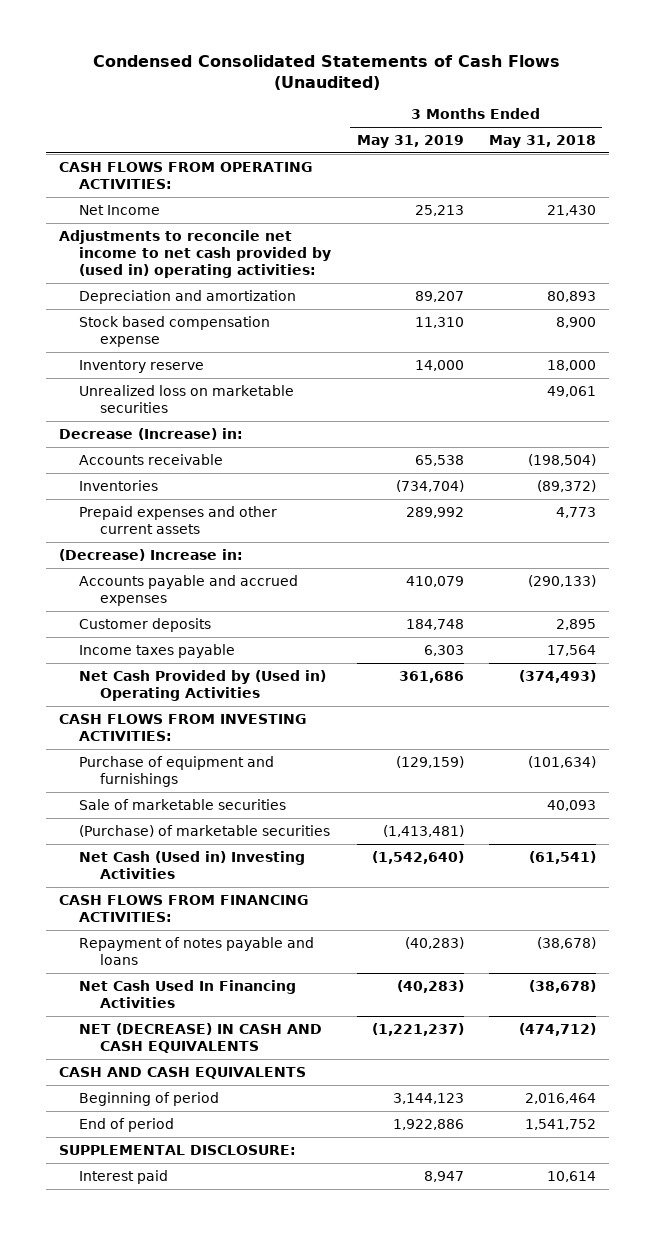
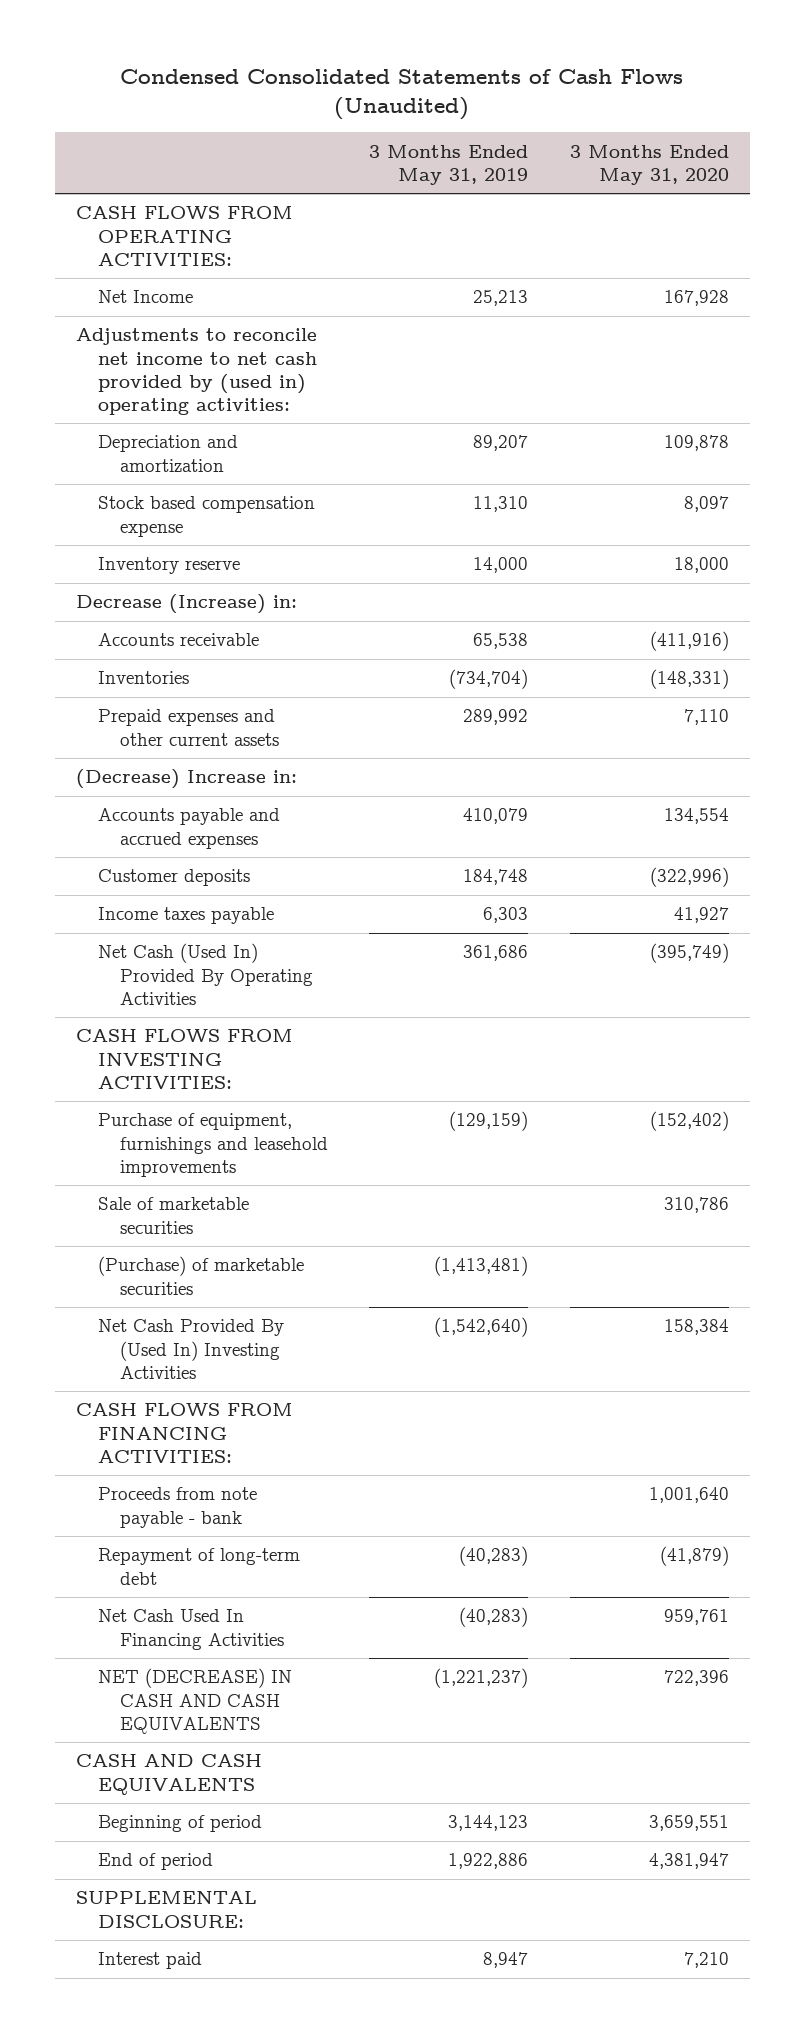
[488,135,596,149] May 31, 2018 -> none
none -> [569,144,729,185] 3 Months Ended May 31, 2020
[79,384,295,413] Unrealized loss on marketable securities -> none
[79,669,327,701] Net Cash Provided by (Used in) Operating Activities -> [97,943,313,1005] Net Cash (Used In) Provided By Operating Activities
[79,755,275,787] Purchase of equipment and furnishings -> [97,1113,328,1177] Purchase of equipment, furnishings and leasehold improvements
[79,850,306,879] Net Cash (Used in) Investing Activities -> [97,1319,284,1379] Net Cash Provided By (Used In) Investing Activities
none -> [97,1487,257,1528] Proceeds from note payable - bank
[79,936,315,965] Repayment of notes payable and loans -> [97,1548,300,1585] Repayment of long-term debt

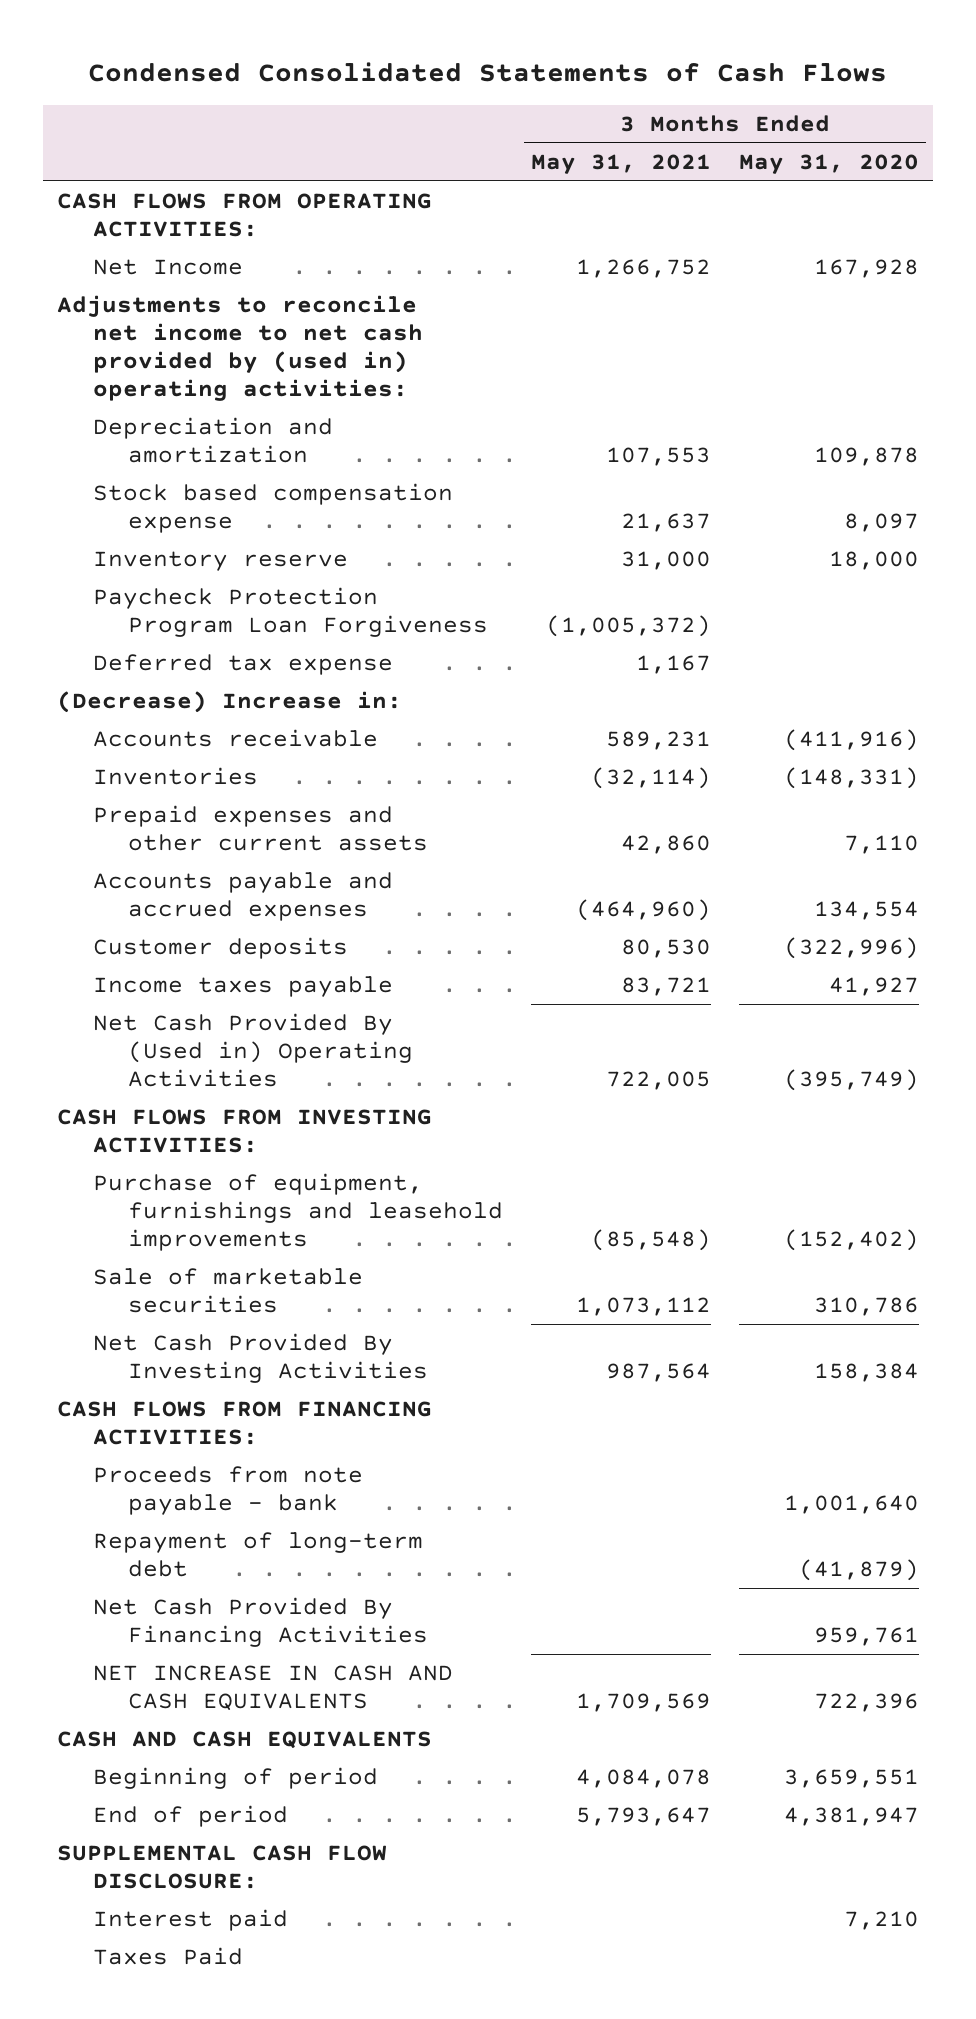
[120,69,684,121] Condensed Consolidated Statements of Cash Flows (Unaudited) -> [88,62,888,83] Condensed Consolidated Statements of Cash Flows
[369,144,529,185] 3 Months Ended May 31, 2019 -> none
none -> [531,153,712,174] May 31, 2021
[75,594,297,615] Decrease (Increase) in: -> none
none -> [92,586,489,637] Paycheck Protection Program Loan Forgiveness
none -> [92,653,393,675] Deferred tax expense
[75,769,297,790] (Decrease) Increase in: -> [57,690,403,713] (Decrease) Increase in:
[97,943,313,1005] Net Cash (Used In) Provided By Operating Activities -> [92,1012,414,1087] Net Cash Provided By (Used in) Operating Activities
[97,1256,304,1295] (Purchase) of marketable securities -> none
[97,1319,284,1379] Net Cash Provided By (Used In) Investing Activities -> [92,1332,429,1383] Net Cash Provided By Investing Activities
[97,1609,284,1650] Net Cash Used In Financing Activities -> [92,1596,429,1647] Net Cash Provided By Financing Activities
[97,1668,292,1734] NET (DECREASE) IN CASH AND CASH EQUIVALENTS -> [92,1664,453,1711] NET INCREASE IN CASH AND CASH EQUIVALENTS
[75,1891,257,1928] SUPPLEMENTAL DISCLOSURE: -> [57,1844,388,1889] SUPPLEMENTAL CASH FLOW DISCLOSURE:
none -> [92,1946,243,1965] Taxes Paid

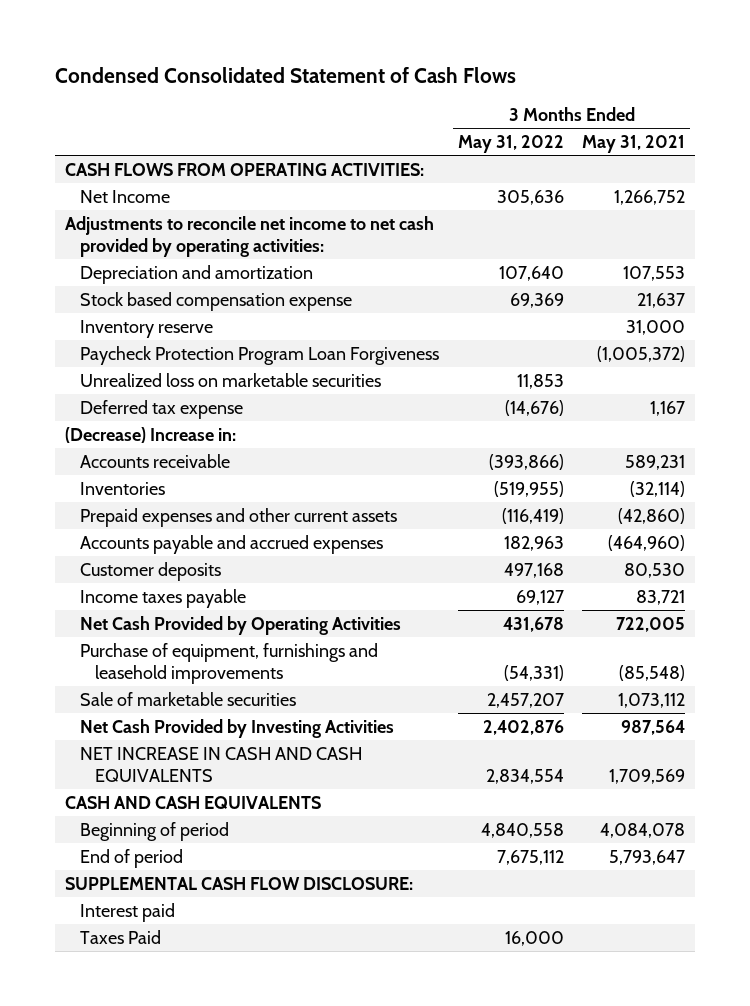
[88,62,888,83] Condensed Consolidated Statements of Cash Flows -> [55,67,517,84] Condensed Consolidated Statement of Cash Flows
[738,153,919,174] May 31, 2020 -> none
none -> [457,135,564,154] May 31, 2022
[57,294,423,401] Adjustments to reconcile net income to net cash provided by (used in) operating activities: -> [64,215,434,257] Adjustments to reconcile net income to net cash provided by operating activities:
none -> [79,372,381,387] Unrealized loss on marketable securities
[621,834,712,854] 42,860 -> [618,507,686,524] (42,860)
[57,1108,433,1153] CASH FLOWS FROM INVESTING ACTIVITIES: -> none
[92,1012,414,1087] Net Cash Provided By (Used in) Operating Activities -> [79,615,401,635] Net Cash Provided by Operating Activities
[57,1400,433,1445] CASH FLOWS FROM FINANCING ACTIVITIES: -> none
[92,1465,363,1515] Proceeds from note payable - bank -> none
[92,1531,423,1577] Repayment of long-term debt -> none
[92,1596,429,1647] Net Cash Provided By Financing Activities -> none
[92,1332,429,1383] Net Cash Provided By Investing Activities -> [79,718,394,738] Net Cash Provided by Investing Activities

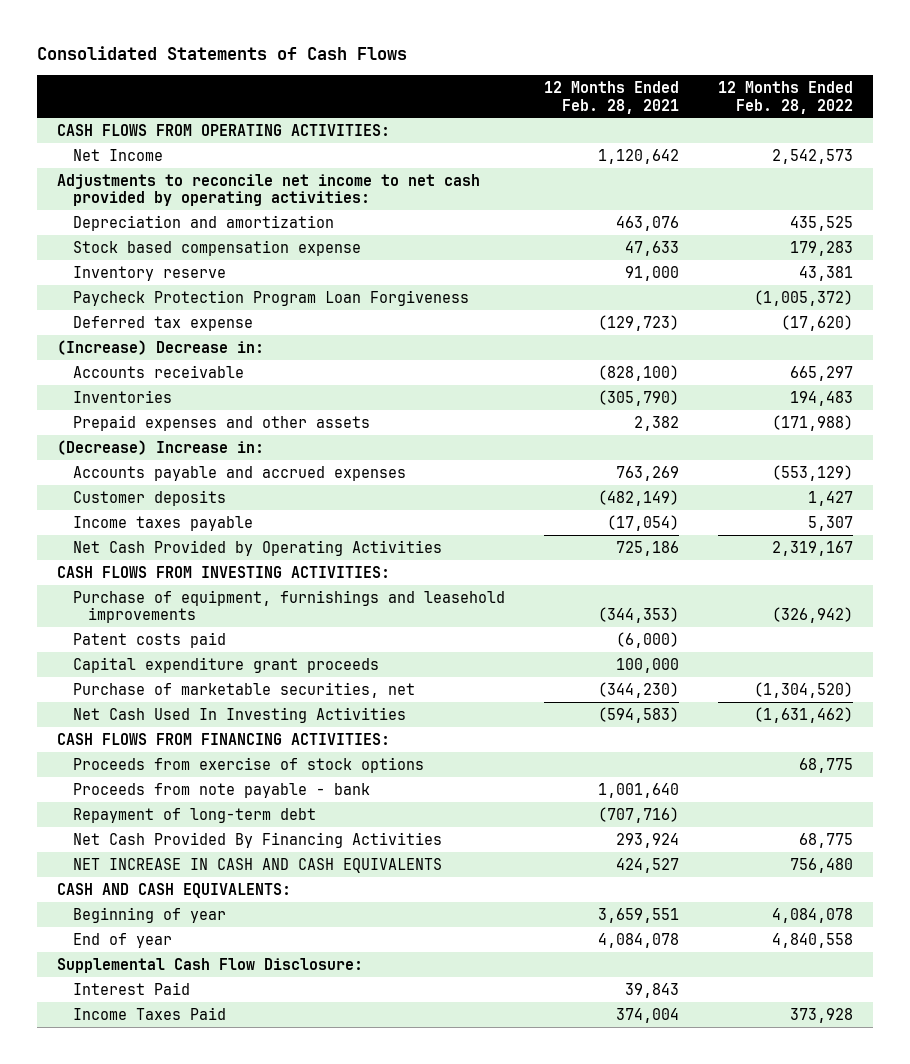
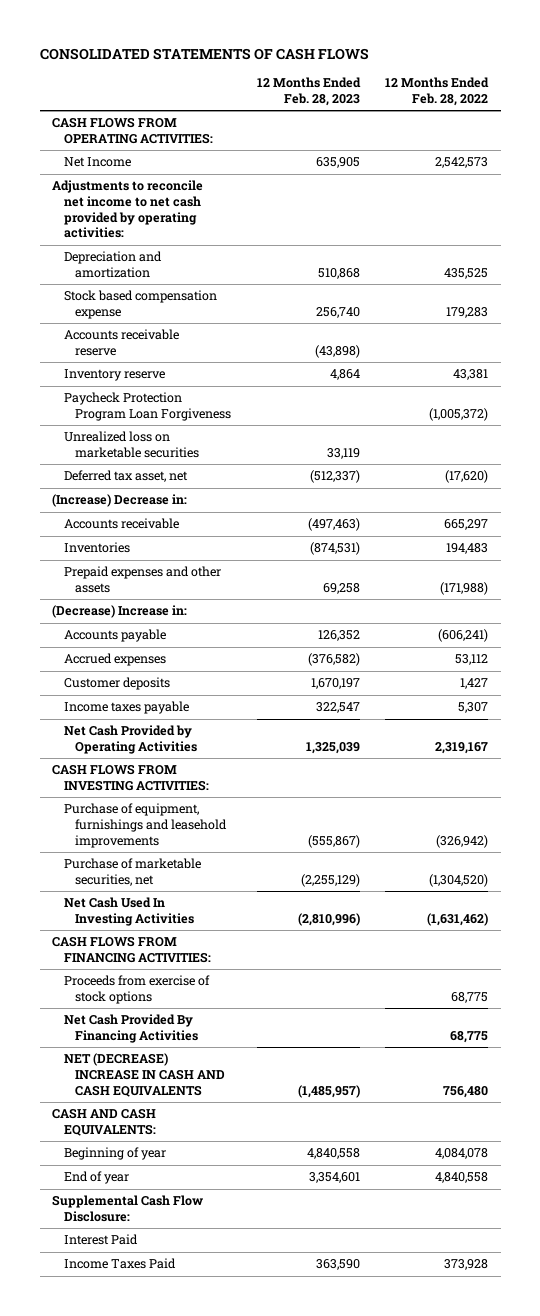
[37,46,408,61] Consolidated Statements of Cash Flows -> [39,47,369,60] CONSOLIDATED STATEMENTS OF CASH FLOWS
[543,80,679,114] 12 Months Ended Feb. 28, 2021 -> none
none -> [256,77,361,106] 12 Months Ended Feb. 28, 2023
none -> [63,329,179,356] Accounts receivable reserve
none -> [63,431,200,458] Unrealized loss on marketable securities
[72,315,253,331] Deferred tax expense -> [63,470,188,483] Deferred tax asset, net
[72,465,406,481] Accounts payable and accrued expenses -> none
none -> [63,629,166,643] Accounts payable
none -> [63,653,166,667] Accrued expenses
[72,631,226,648] Patent costs paid -> none
[72,656,379,673] Capital expenditure grant proceeds -> none
[72,782,370,798] Proceeds from note payable - bank -> none
[72,807,316,823] Repayment of long-term debt -> none
[72,857,442,873] NET INCREASE IN CASH AND CASH EQUIVALENTS -> [63,1053,226,1097] NET (DECREASE) INCREASE IN CASH AND CASH EQUIVALENTS

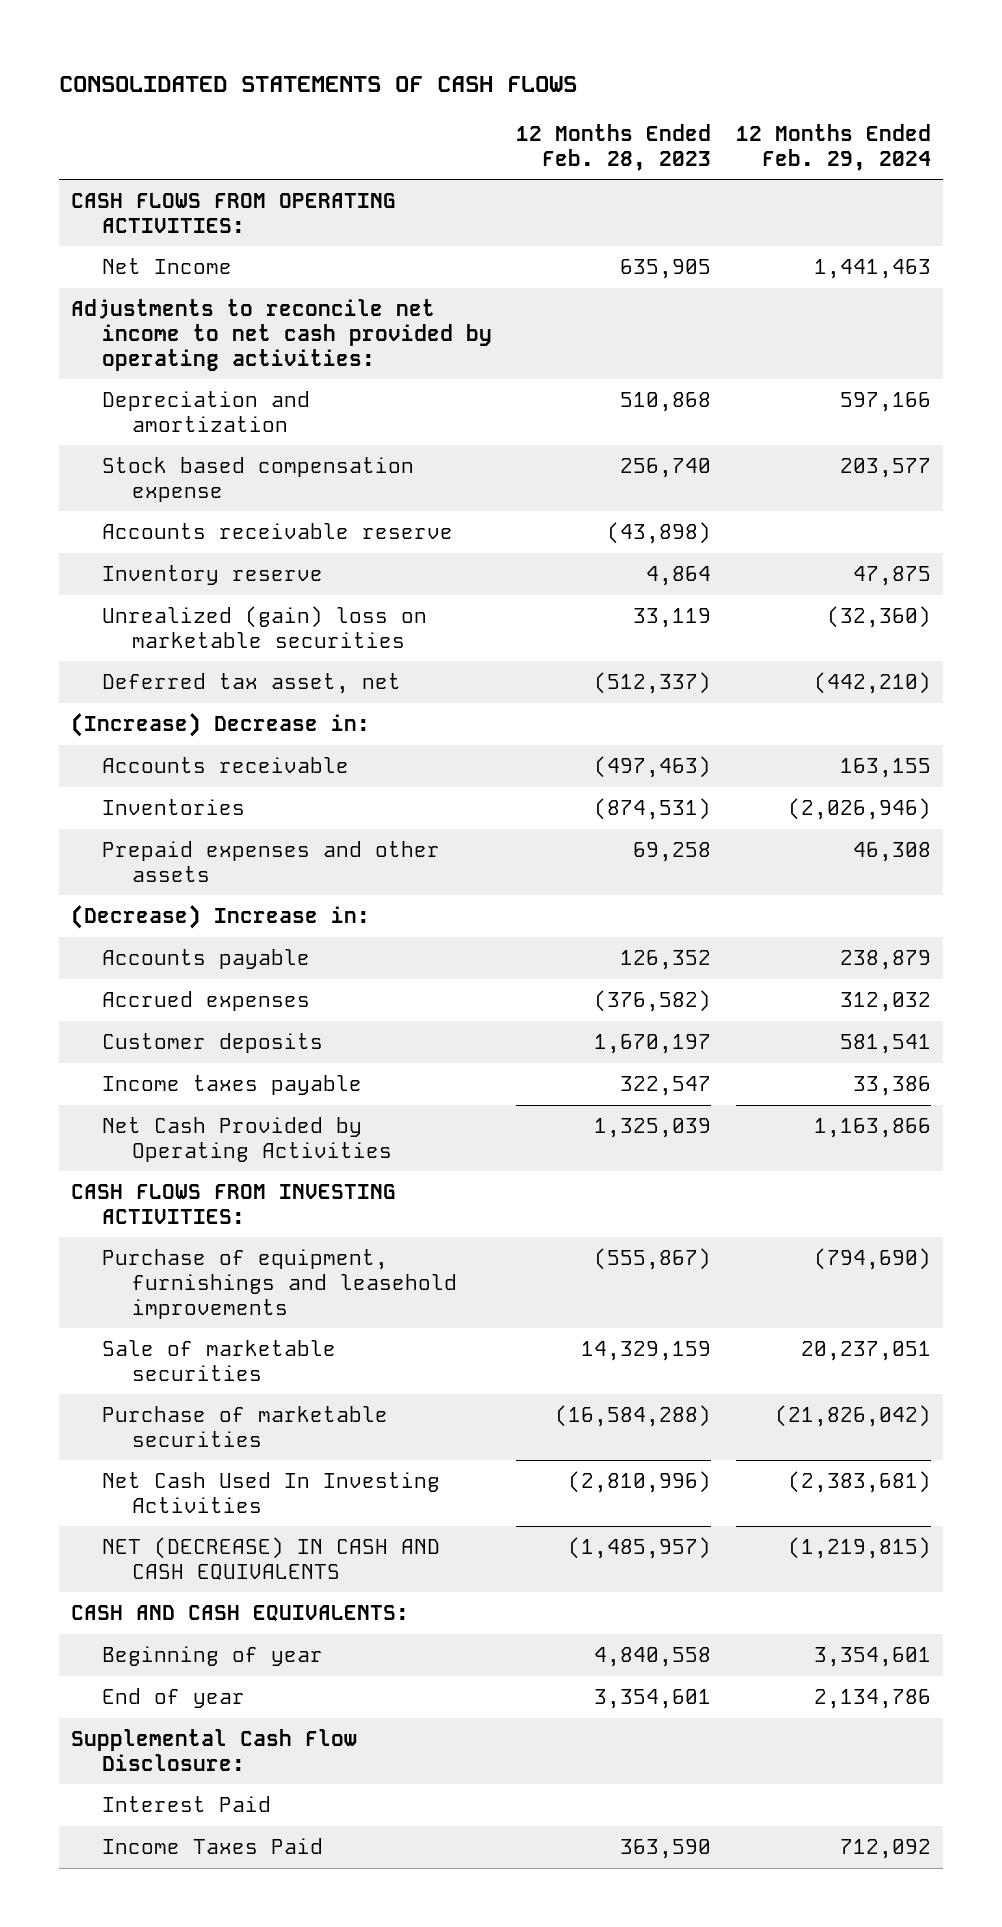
[385,77,490,106] 12 Months Ended Feb. 28, 2022 -> none
none -> [735,124,931,171] 12 Months Ended Feb. 29, 2024
[63,392,232,421] Paycheck Protection Program Loan Forgiveness -> none
[63,431,200,458] Unrealized loss on marketable securities -> [101,606,427,648] Unrealized (gain) loss on marketable securities
none -> [101,1340,336,1381] Sale of marketable securities
[63,858,201,886] Purchase of marketable securities, net -> [101,1406,388,1447] Purchase of marketable securities
[300,873,360,887] (2,255,129) -> [555,1405,712,1428] (16,584,288)
[52,936,211,963] CASH FLOWS FROM FINANCING ACTIVITIES: -> none
[63,975,210,1004] Proceeds from exercise of stock options -> none
[63,1014,199,1043] Net Cash Provided By Financing Activities -> none
[63,1053,226,1097] NET (DECREASE) INCREASE IN CASH AND CASH EQUIVALENTS -> [101,1537,440,1580] NET (DECREASE) IN CASH AND CASH EQUIVALENTS

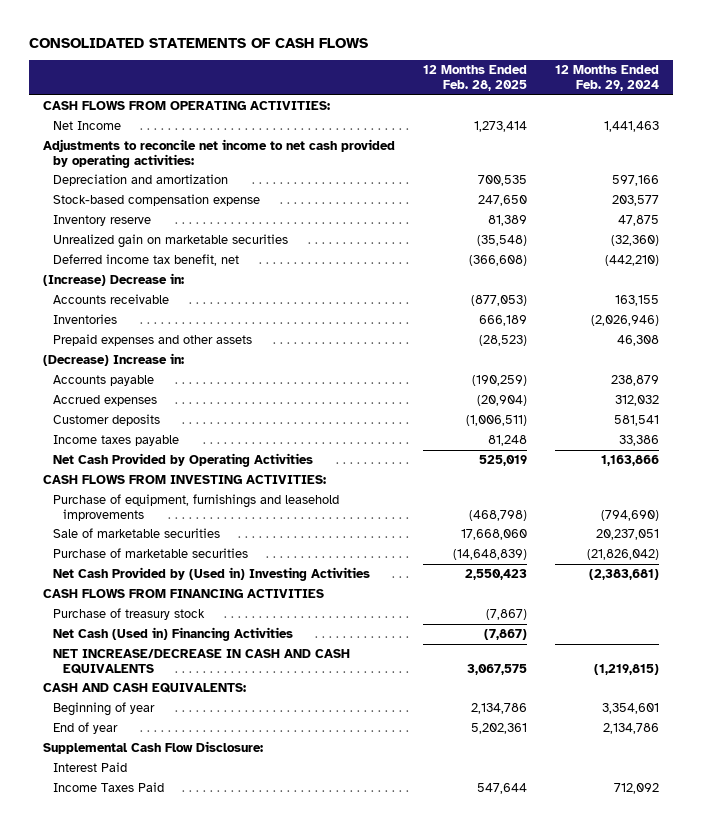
[516,124,712,171] 12 Months Ended Feb. 28, 2023 -> none
none -> [422,65,527,92] 12 Months Ended Feb. 28, 2025
[101,523,453,540] Accounts receivable reserve -> none
[101,457,414,502] Stock based compensation expense -> [52,194,260,207] Stock-based compensation expense
[101,606,427,648] Unrealized (gain) loss on marketable securities -> [52,234,288,249] Unrealized gain on marketable securities
[101,673,401,695] Deferred tax asset, net -> [52,254,239,267] Deferred income tax benefit, net
[101,1472,440,1513] Net Cash Used In Investing Activities -> [52,567,370,582] Net Cash Provided by (Used in) Investing Activities
none -> [42,589,324,599] CASH FLOWS FROM FINANCING ACTIVITIES
none -> [52,608,205,621] Purchase of treasury stock
none -> [52,627,293,642] Net Cash (Used in) Financing Activities
[101,1537,440,1580] NET (DECREASE) IN CASH AND CASH EQUIVALENTS -> [52,649,350,674] NET INCREASE/DECREASE IN CASH AND CASH EQUIVALENTS

